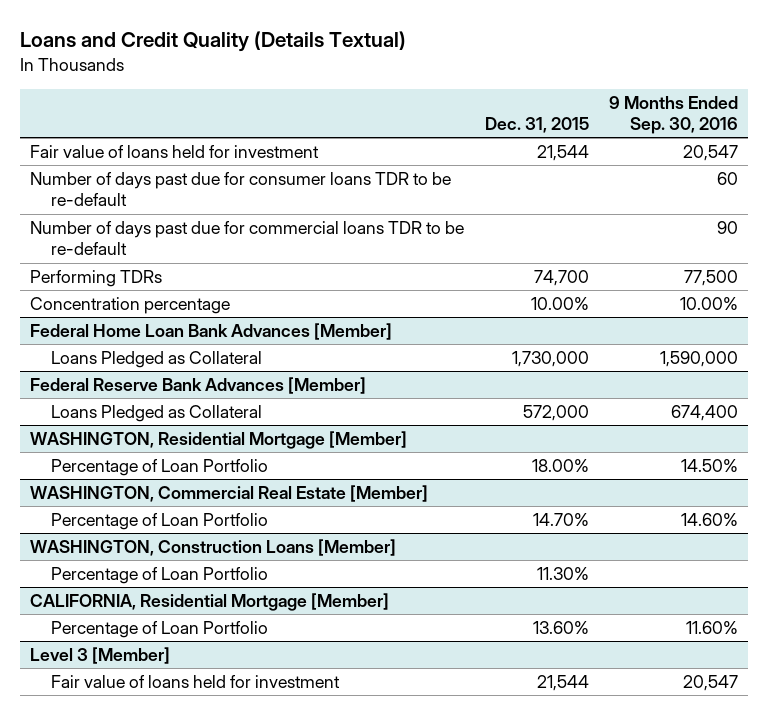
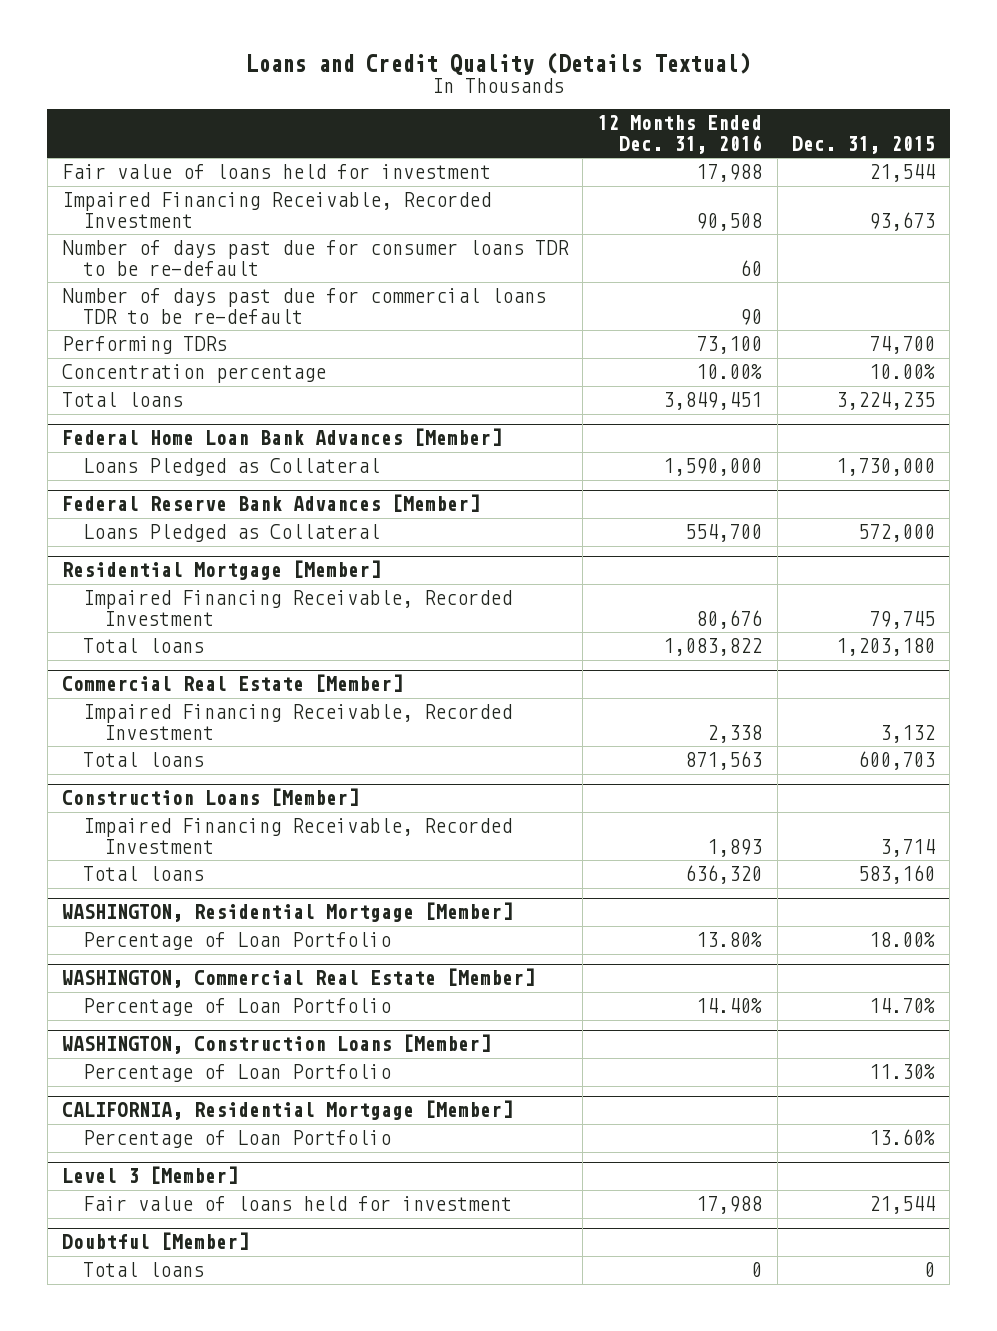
[609,95,739,135] 9 Months Ended Sep. 30, 2016 -> none
none -> [597,115,763,154] 12 Months Ended Dec. 31, 2016
none -> [61,192,491,228] Impaired Financing Receivable, Recorded Investment
none -> [61,392,183,408] Total loans
none -> [61,560,381,581] Residential Mortgage [Member]
none -> [83,590,513,626] Impaired Financing Receivable, Recorded Investment
none -> [83,638,205,654] Total loans
none -> [61,674,403,693] Commercial Real Estate [Member]
none -> [83,704,513,740] Impaired Financing Receivable, Recorded Investment
none -> [83,752,205,768] Total loans
none -> [61,788,359,807] Construction Loans [Member]
none -> [83,818,513,854] Impaired Financing Receivable, Recorded Investment
none -> [83,866,205,882] Total loans
none -> [61,1232,249,1251] Doubtful [Member]
none -> [83,1262,205,1278] Total loans

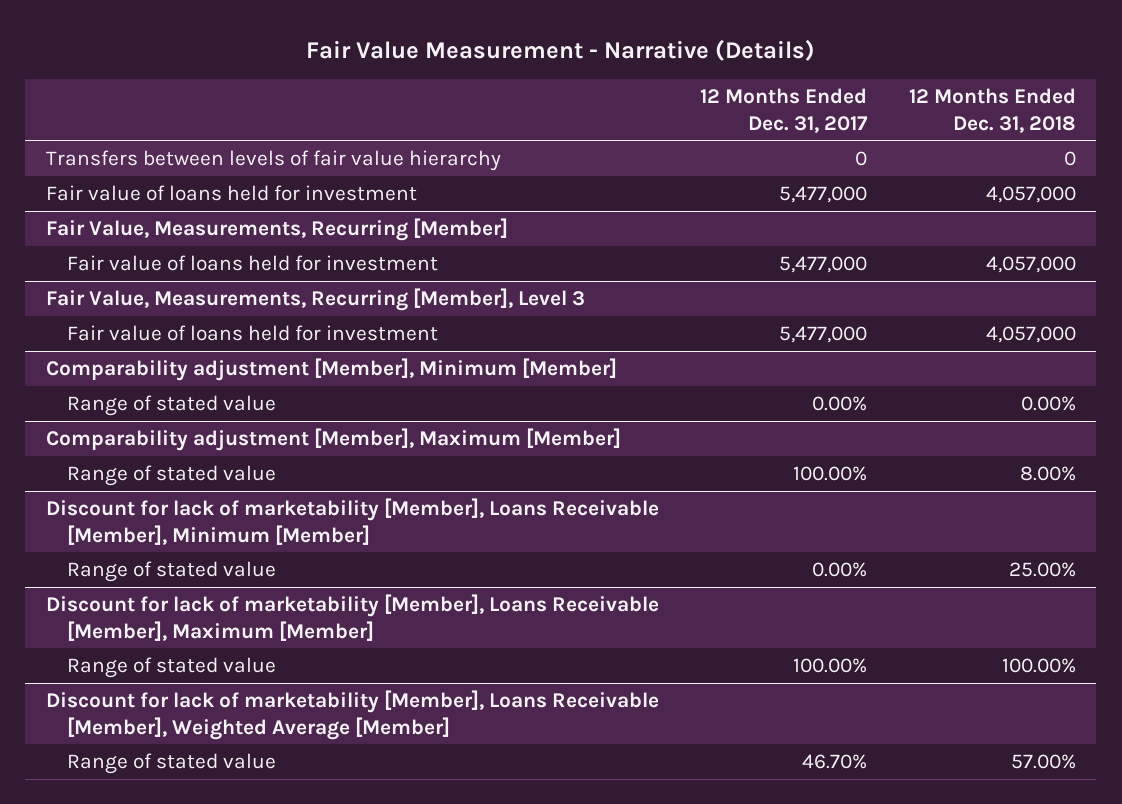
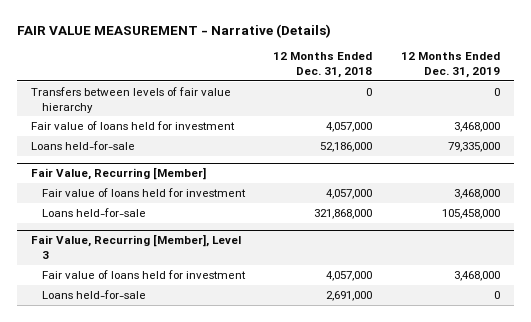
[305,38,815,61] Fair Value Measurement - Narrative (Details) -> [16,23,331,38] FAIR VALUE MEASUREMENT - Narrative (Details)
[700,87,869,133] 12 Months Ended Dec. 31, 2017 -> none
none -> [400,52,500,78] 12 Months Ended Dec. 31, 2019
none -> [30,140,135,150] Loans held-for-sale
[45,217,508,241] Fair Value, Measurements, Recurring [Member] -> [30,167,206,181] Fair Value, Recurring [Member]
none -> [41,207,146,217] Loans held-for-sale
[45,287,585,311] Fair Value, Measurements, Recurring [Member], Level 3 -> [30,234,241,260] Fair Value, Recurring [Member], Level 3
[45,357,617,381] Comparability adjustment [Member], Minimum [Member] -> none
[67,394,277,416] Range of stated value -> none
[45,427,621,451] Comparability adjustment [Member], Maximum [Member] -> none
[67,464,277,486] Range of stated value -> none
[45,497,659,545] Discount for lack of marketability [Member], Loans Receivable [Member], Minimum [Member] -> none
[67,560,277,582] Range of stated value -> none
[45,593,659,641] Discount for lack of marketability [Member], Loans Receivable [Member], Maximum [Member] -> none
[67,656,277,678] Range of stated value -> none
[45,689,659,740] Discount for lack of marketability [Member], Loans Receivable [Member], Weighted Average [Member] -> none
[67,752,277,774] Range of stated value -> none
none -> [41,289,146,299] Loans held-for-sale

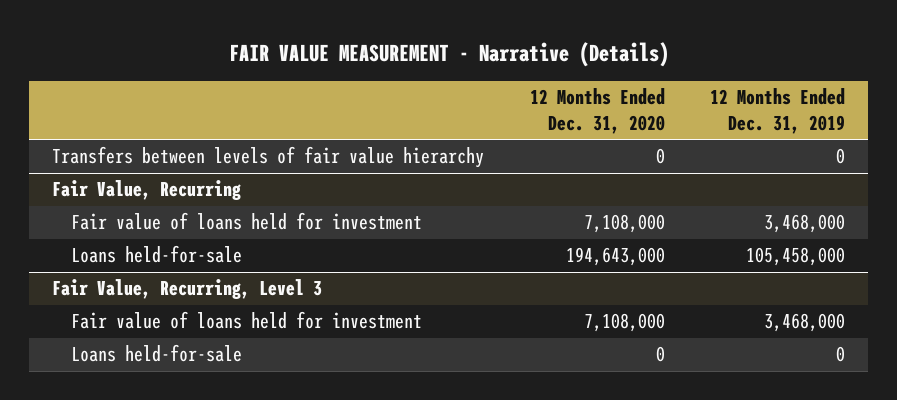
[273,52,373,78] 12 Months Ended Dec. 31, 2018 -> none
none -> [529,88,665,134] 12 Months Ended Dec. 31, 2020
[30,120,235,130] Fair value of loans held for investment -> none
[30,140,135,150] Loans held-for-sale -> none
[30,167,206,181] Fair Value, Recurring [Member] -> [52,180,242,201] Fair Value, Recurring
[30,234,241,260] Fair Value, Recurring [Member], Level 3 -> [52,279,323,300] Fair Value, Recurring, Level 3

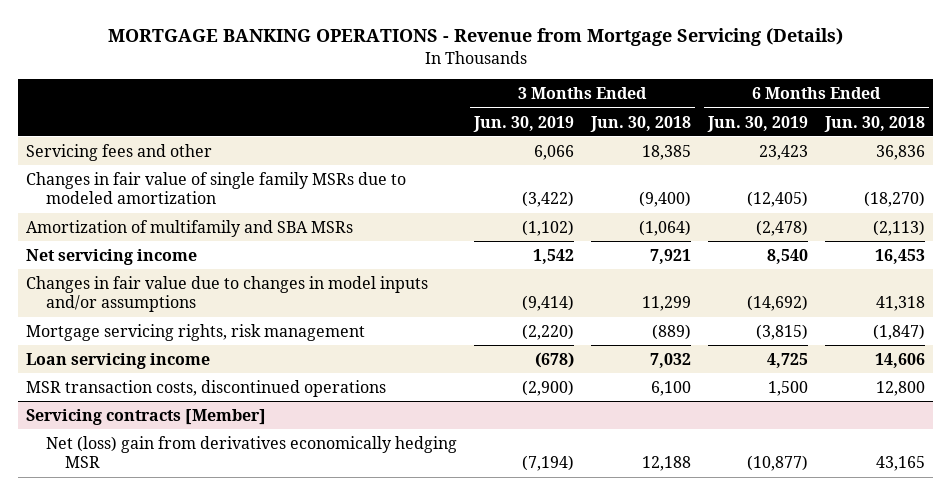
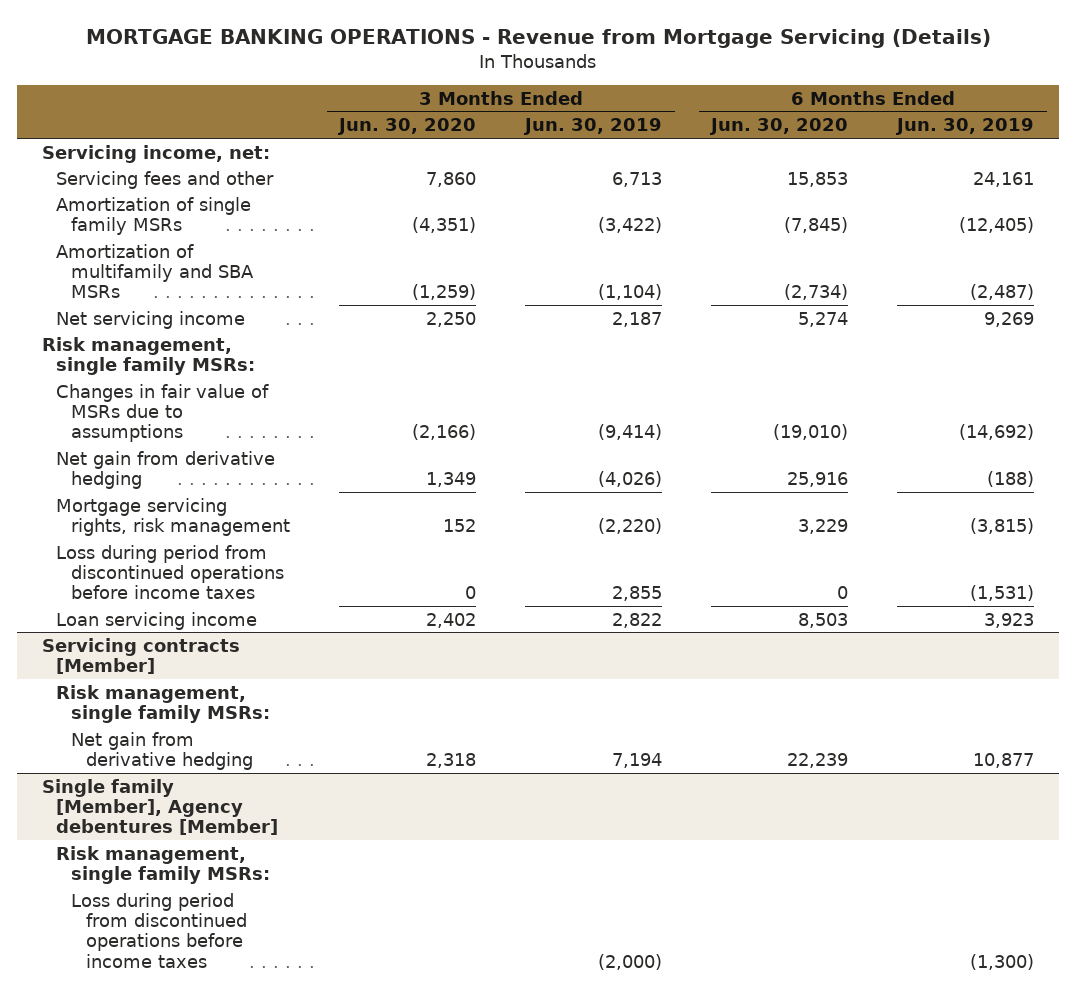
[589,115,691,132] Jun. 30, 2018 -> none
[823,115,925,132] Jun. 30, 2018 -> none
none -> [337,118,477,136] Jun. 30, 2020
none -> [709,118,849,136] Jun. 30, 2020
none -> [41,144,270,163] Servicing income, net:
[533,144,574,160] 6,066 -> [612,171,663,187] 6,713
[758,144,808,160] 23,423 -> [973,171,1035,187] 24,161
[26,171,407,205] Changes in fair value of single family MSRs due to modeled amortization -> [56,196,252,236] Amortization of single family MSRs
[521,219,574,236] (1,102) -> [598,284,663,301] (1,104)
[755,219,808,236] (2,478) -> [970,284,1035,301] (2,487)
[532,248,574,264] 1,542 -> [612,311,663,327] 2,187
[766,248,808,264] 8,540 -> [984,311,1035,327] 9,269
none -> [41,336,256,376] Risk management, single family MSRs:
[26,275,429,313] Changes in fair value due to changes in model inputs and/or assumptions -> [56,383,270,443] Changes in fair value of MSRs due to assumptions
none -> [56,450,276,490] Net gain from derivative hedging
[26,379,387,397] MSR transaction costs, discontinued operations -> none
none -> [56,544,285,600] Loss during period from discontinued operations before income taxes
[534,351,574,368] (678) -> [612,612,663,628] 2,822
[766,352,808,368] 4,725 -> [984,612,1035,628] 3,923
none -> [56,684,271,724] Risk management, single family MSRs:
[45,435,457,469] Net (loss) gain from derivatives economically hedging MSR -> [71,731,254,771] Net gain from derivative hedging
[521,455,574,472] (7,194) -> [612,753,663,769] 7,194
[746,455,808,472] (10,877) -> [973,753,1035,769] 10,877
none -> [41,778,279,836] Single family [Member], Agency debentures [Member]
none -> [56,845,271,885] Risk management, single family MSRs:
none -> [71,892,248,968] Loss during period from discontinued operations before income taxes

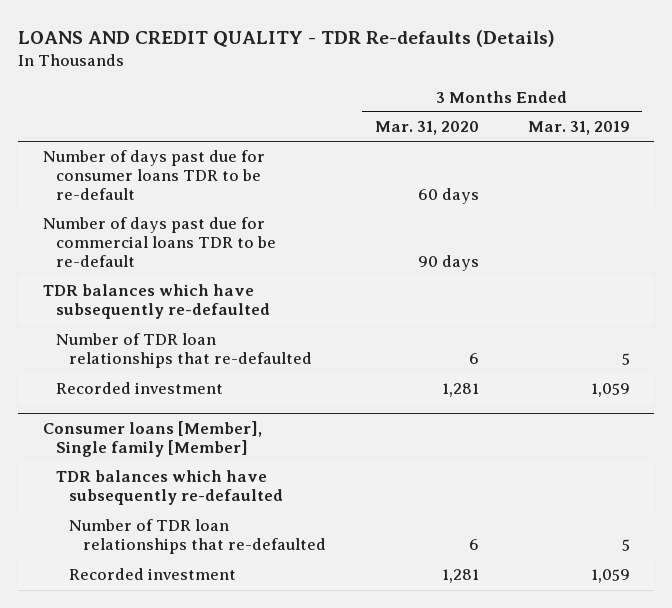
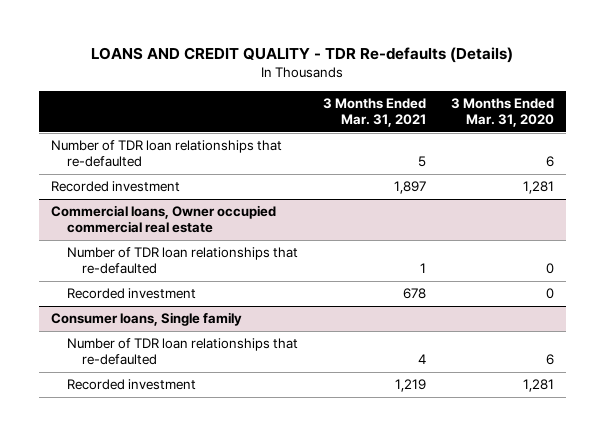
[527,121,630,136] Mar. 31, 2019 -> none
none -> [322,97,426,128] 3 Months Ended Mar. 31, 2021
[42,150,265,201] Number of days past due for consumer loans TDR to be re-default -> none
[42,217,277,268] Number of days past due for commercial loans TDR to be re-default -> none
[42,284,271,320] TDR balances which have subsequently re-defaulted -> none
[56,470,284,506] TDR balances which have subsequently re-defaulted -> none
none -> [51,205,277,234] Commercial loans, Owner occupied commercial real estate
none -> [66,247,298,275] Number of TDR loan relationships that re-defaulted
none -> [66,288,196,300] Recorded investment
[42,420,262,457] Consumer loans [Member], Single family [Member] -> [51,312,243,327] Consumer loans, Single family

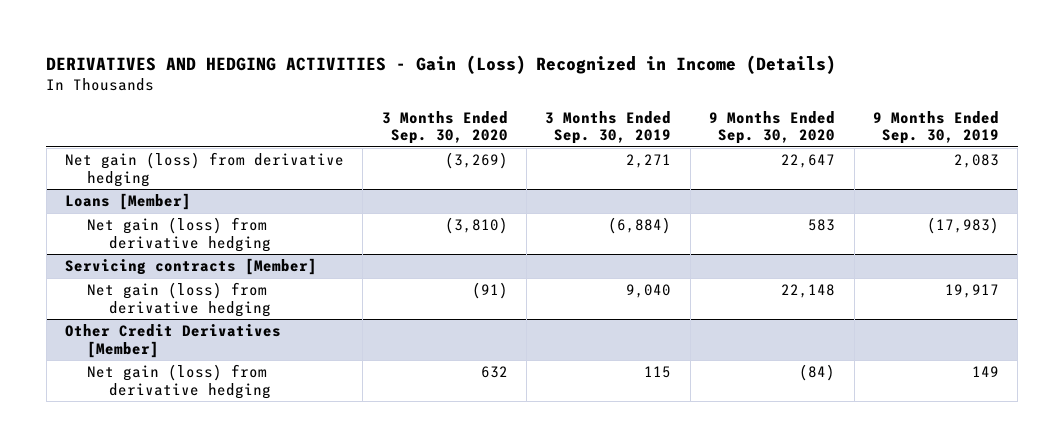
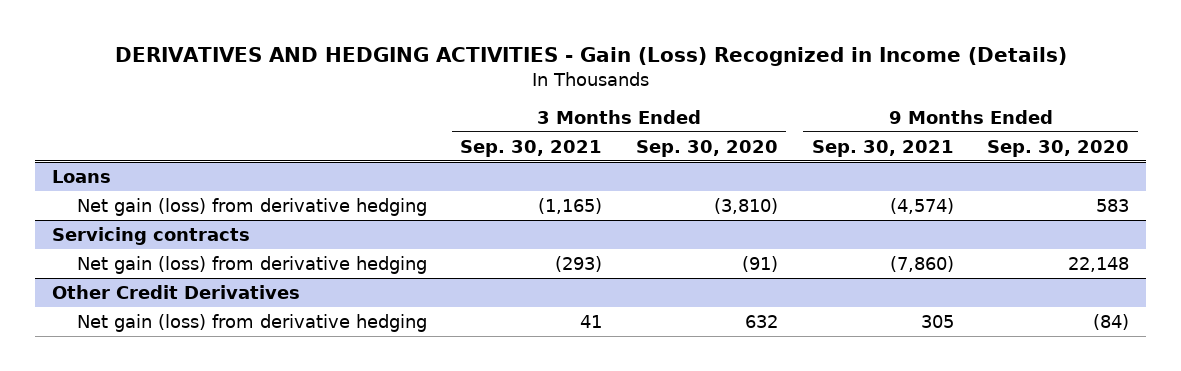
[545,110,672,145] 3 Months Ended Sep. 30, 2019 -> none
[872,110,999,145] 9 Months Ended Sep. 30, 2019 -> none
none -> [460,139,603,157] Sep. 30, 2021
none -> [811,139,954,157] Sep. 30, 2021
[64,152,344,187] Net gain (loss) from derivative hedging -> none
[64,193,191,211] Loans [Member] -> [51,169,111,183] Loans
[64,258,317,276] Servicing contracts [Member] -> [51,226,250,245] Servicing contracts
[64,324,281,358] Other Credit Derivatives [Member] -> [51,284,300,299] Other Credit Derivatives

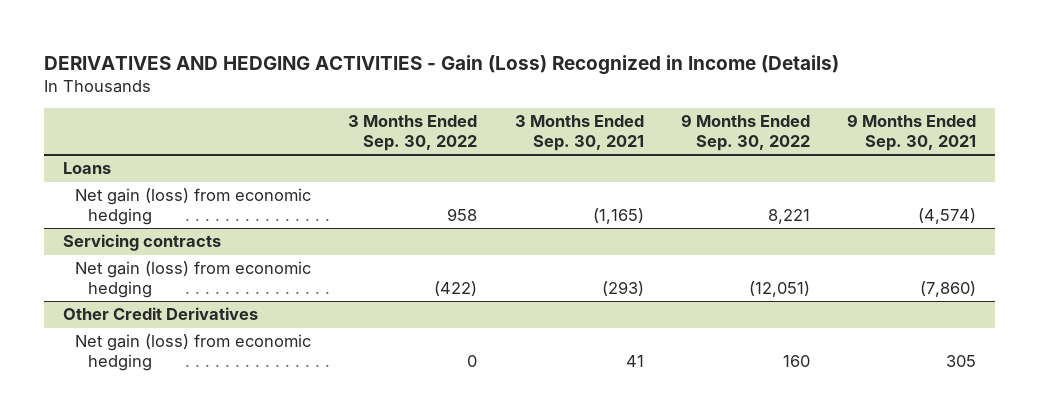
[636,139,779,157] Sep. 30, 2020 -> none
[987,139,1130,157] Sep. 30, 2020 -> none
none -> [348,115,478,152] 3 Months Ended Sep. 30, 2022
none -> [680,114,810,152] 9 Months Ended Sep. 30, 2022
[76,197,427,216] Net gain (loss) from derivative hedging -> [75,188,312,225] Net gain (loss) from economic hedging
[76,255,427,274] Net gain (loss) from derivative hedging -> [75,261,312,298] Net gain (loss) from economic hedging
[76,313,427,332] Net gain (loss) from derivative hedging -> [75,334,312,371] Net gain (loss) from economic hedging

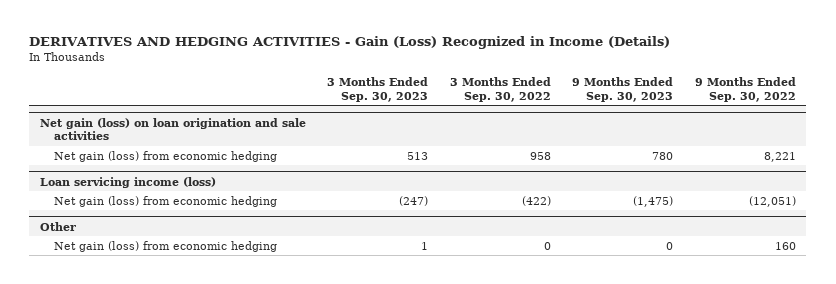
[514,115,644,152] 3 Months Ended Sep. 30, 2021 -> none
[846,114,976,152] 9 Months Ended Sep. 30, 2021 -> none
none -> [327,77,429,102] 3 Months Ended Sep. 30, 2023
none -> [572,77,674,102] 9 Months Ended Sep. 30, 2023
[62,162,111,175] Loans -> [40,117,307,141] Net gain (loss) on loan origination and sale activities
[62,234,221,252] Servicing contracts -> [40,176,217,188] Loan servicing income (loss)
[62,307,258,321] Other Credit Derivatives -> [40,221,77,231] Other

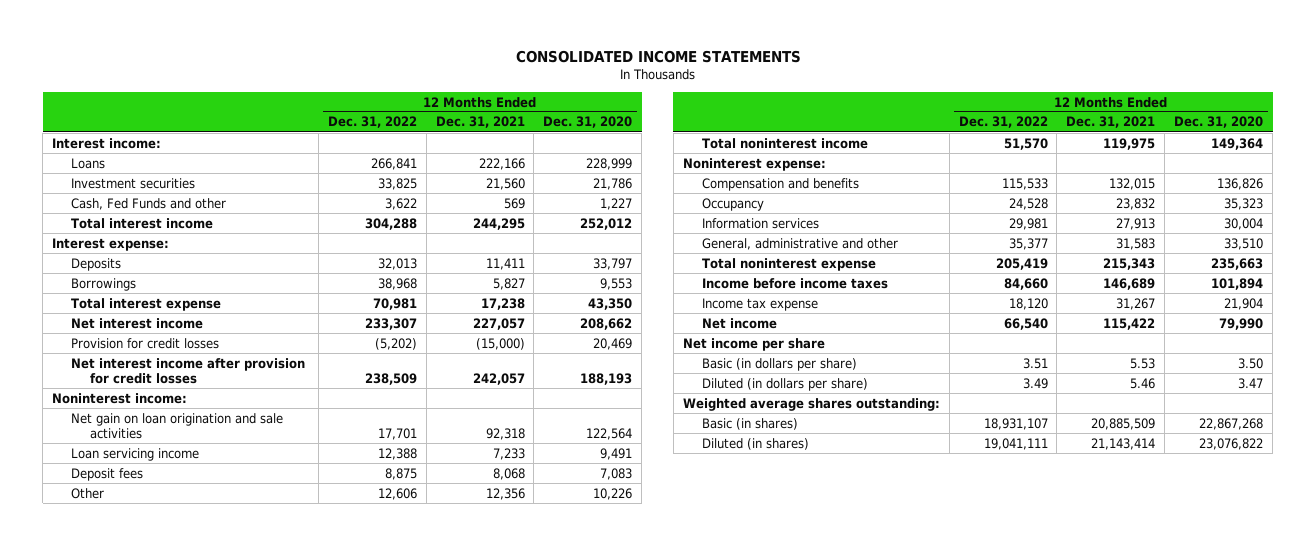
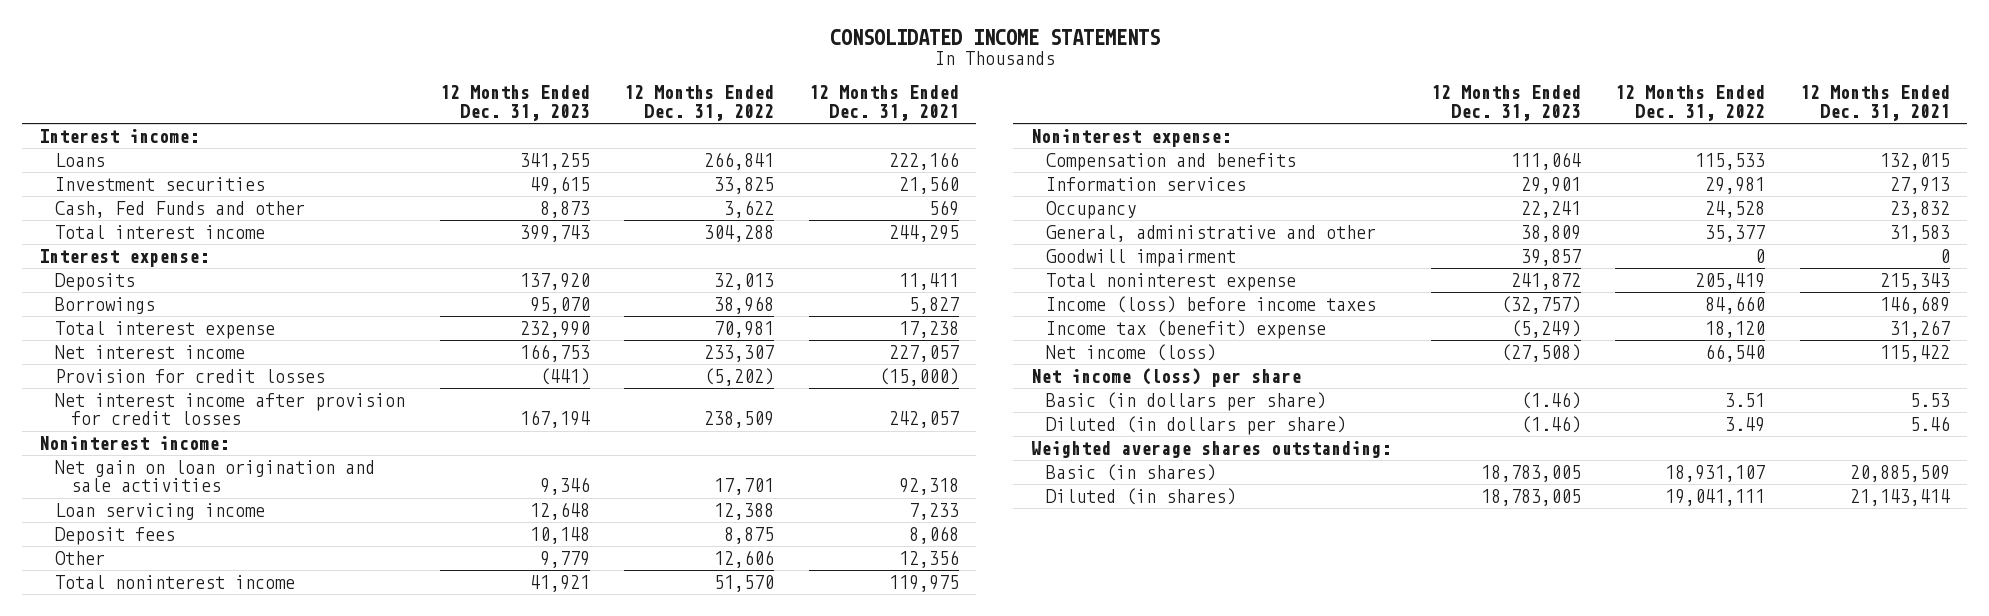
[543,116,633,129] Dec. 31, 2020 -> none
none -> [439,85,590,121] 12 Months Ended Dec. 31, 2023
[701,197,764,211] Occupancy -> [1046,201,1137,220] Occupancy
none -> [1046,249,1237,268] Goodwill impairment
[701,277,888,289] Income before income taxes -> [1046,296,1377,314] Income (loss) before income taxes
[701,297,818,311] Income tax expense -> [1046,320,1327,340] Income tax (benefit) expense
[701,317,777,329] Net income -> [1046,344,1217,362] Net income (loss)
[682,337,825,351] Net income per share -> [1030,368,1301,388] Net income (loss) per share

